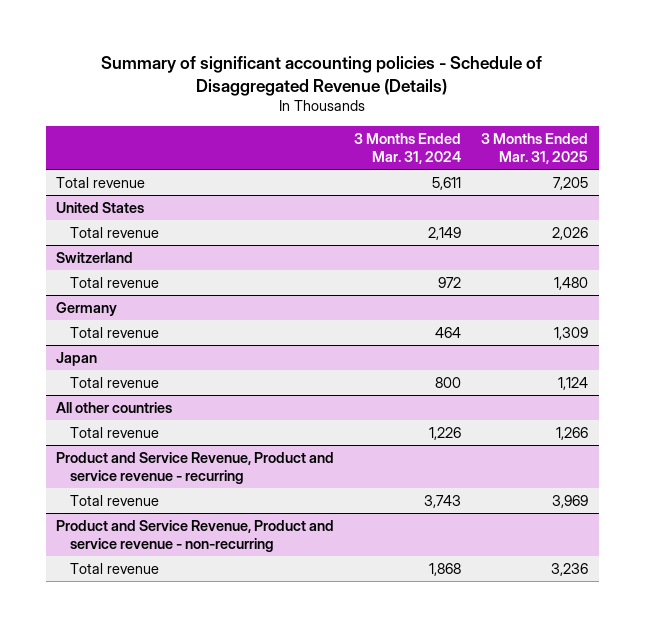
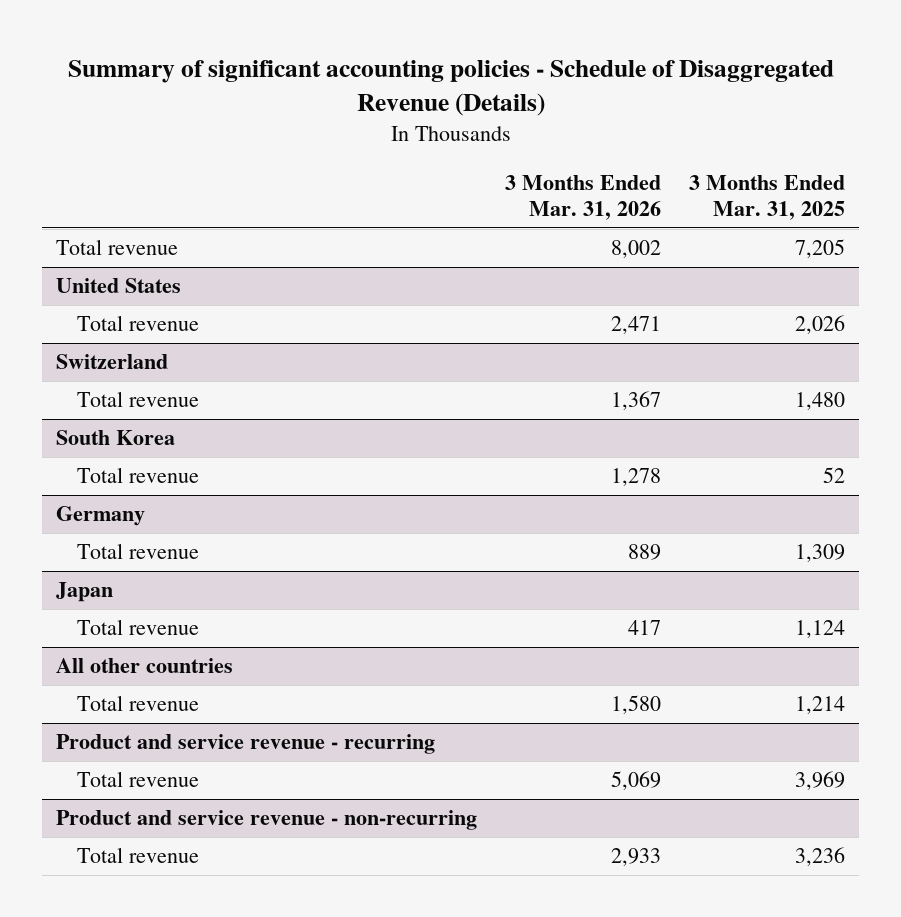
[354,132,462,165] 3 Months Ended Mar. 31, 2024 -> none
none -> [505,174,662,220] 3 Months Ended Mar. 31, 2026
none -> [56,430,176,446] South Korea
none -> [77,467,200,484] Total revenue
[556,426,589,440] 1,266 -> [795,696,846,715] 1,214
[56,451,335,485] Product and Service Revenue, Product and service revenue - recurring -> [56,734,436,755] Product and service revenue - recurring
[56,519,335,553] Product and Service Revenue, Product and service revenue - non-recurring -> [56,810,478,831] Product and service revenue - non-recurring

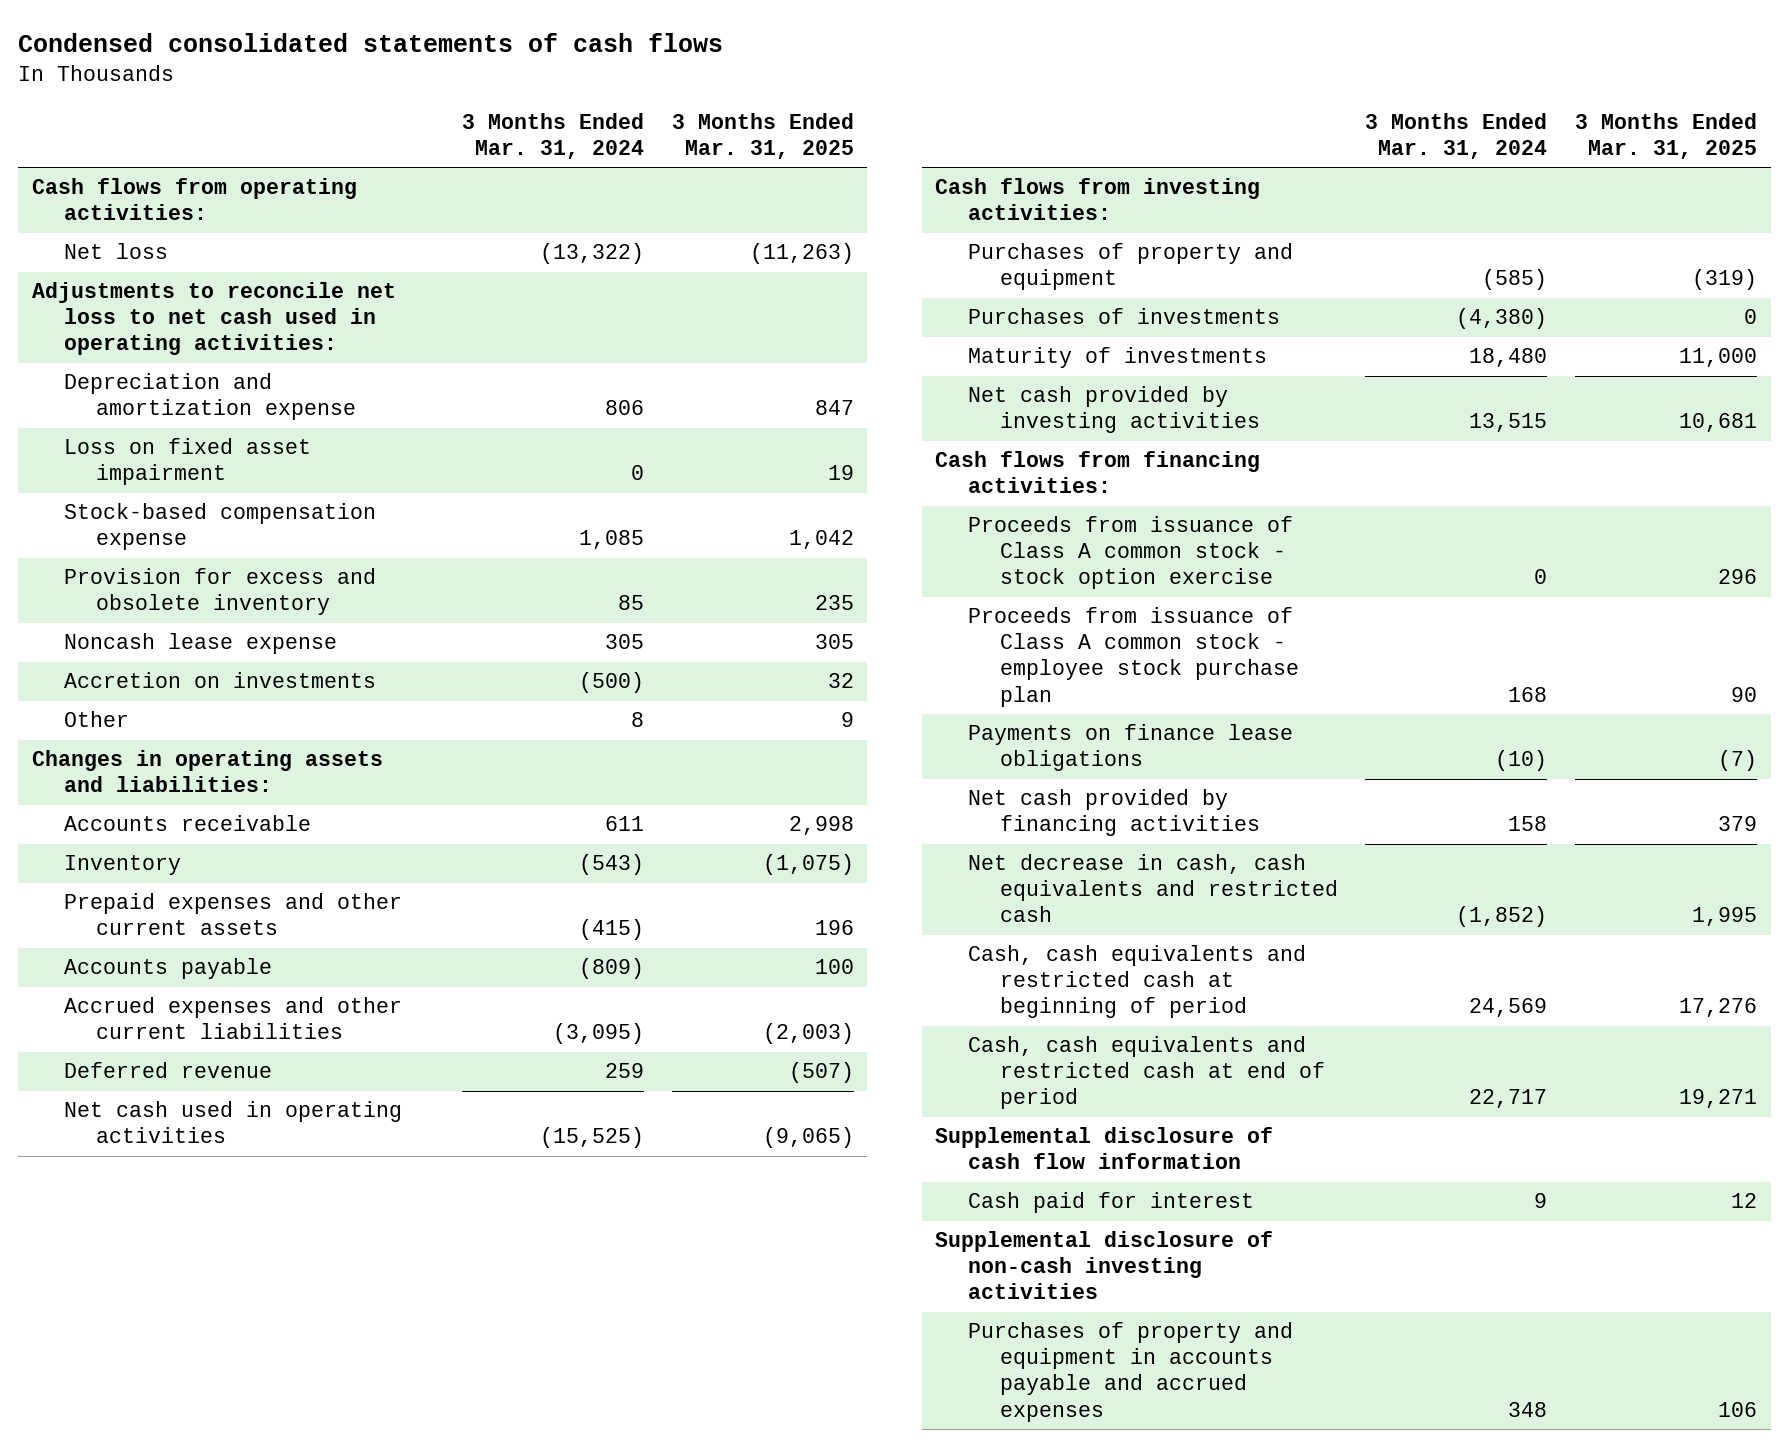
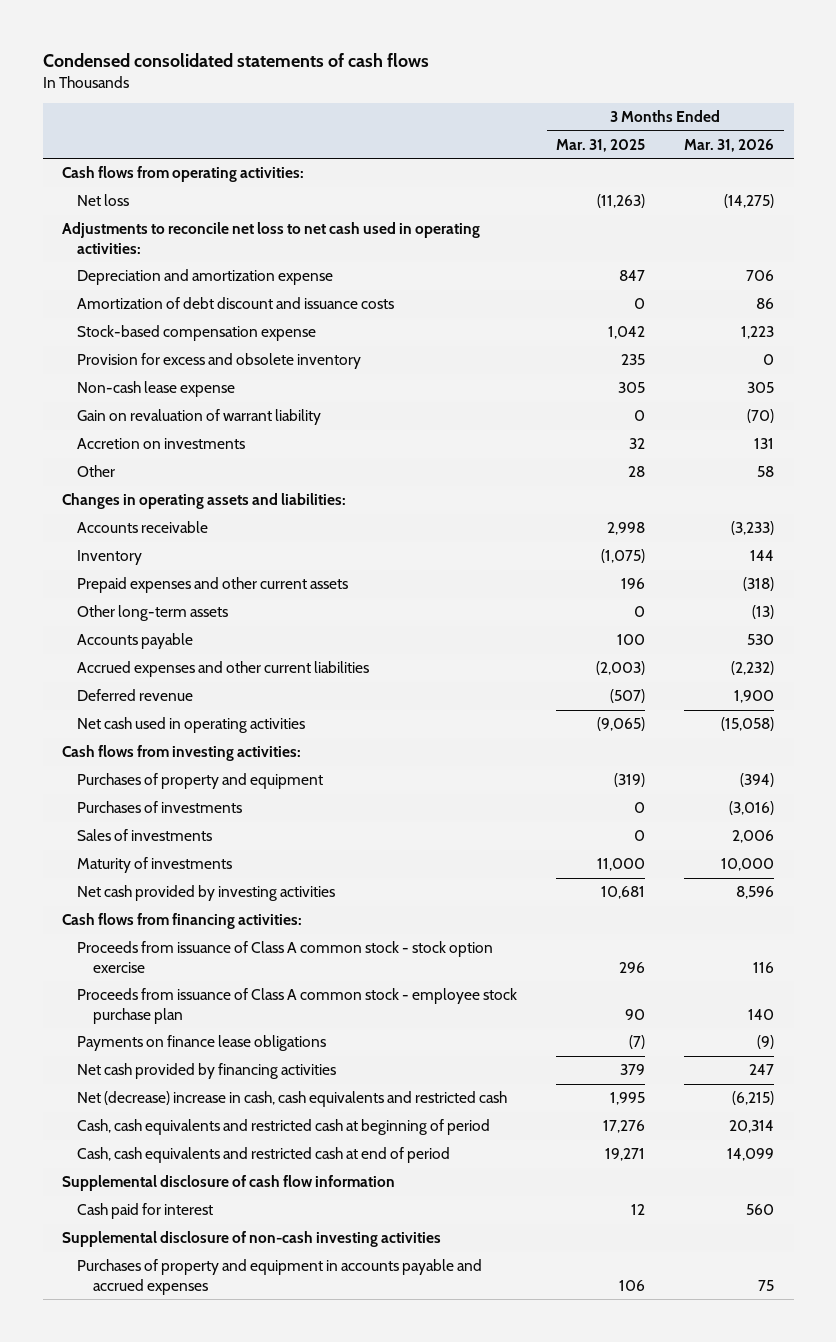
[462,113,645,160] 3 Months Ended Mar. 31, 2024 -> none
none -> [684,138,775,152] Mar. 31, 2026
[64,438,312,486] Loss on fixed asset impairment -> none
none -> [77,297,395,310] Amortization of debt discount and issuance costs
[64,633,338,655] Noncash lease expense -> [77,381,236,398] Non-cash lease expense
none -> [77,409,322,426] Gain on revaluation of warrant liability
[840,712,854,728] 9 -> [628,466,646,478] 28
none -> [77,605,229,622] Other long-term assets
none -> [77,829,213,842] Sales of investments
[967,854,1338,923] Net decrease in cash, cash equivalents and restricted cash -> [77,1091,508,1108] Net (decrease) increase in cash, cash equivalents and restricted cash

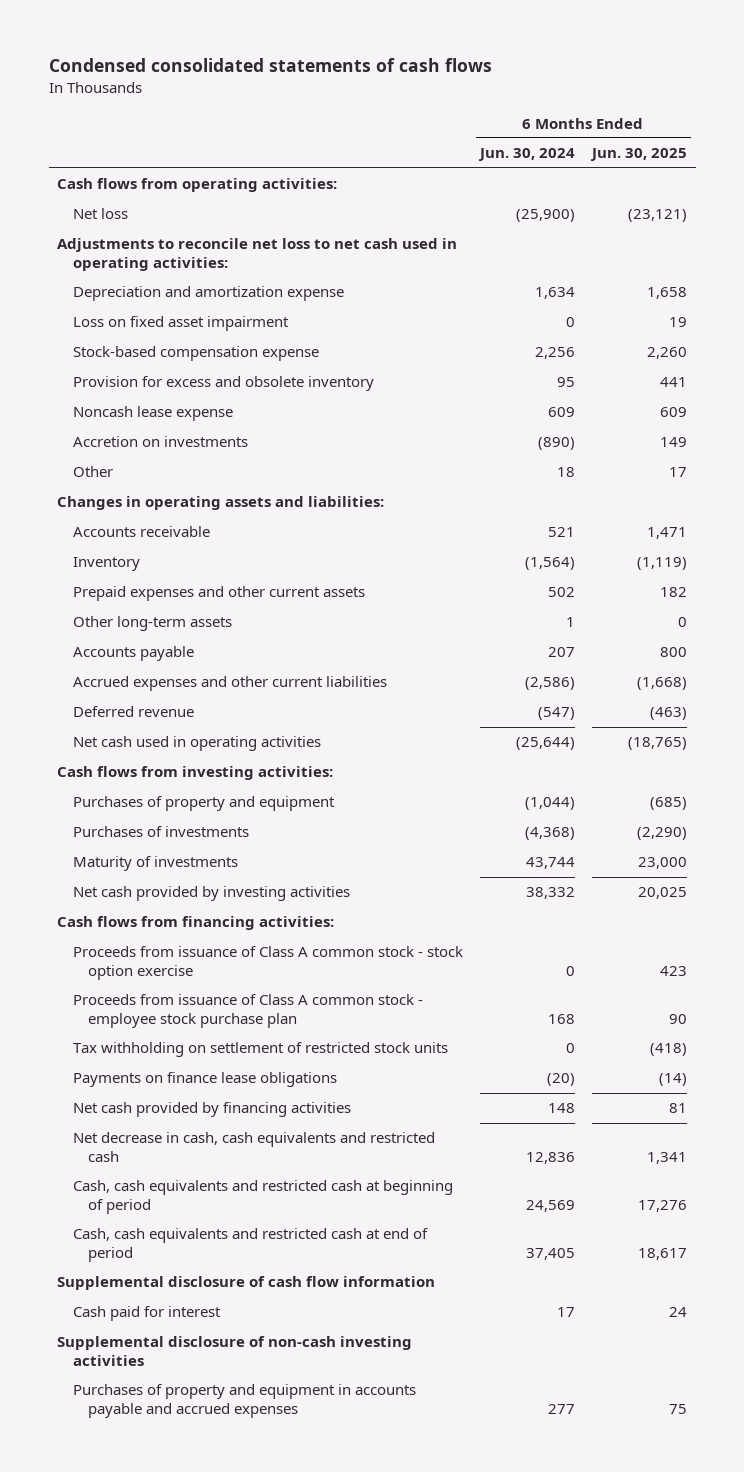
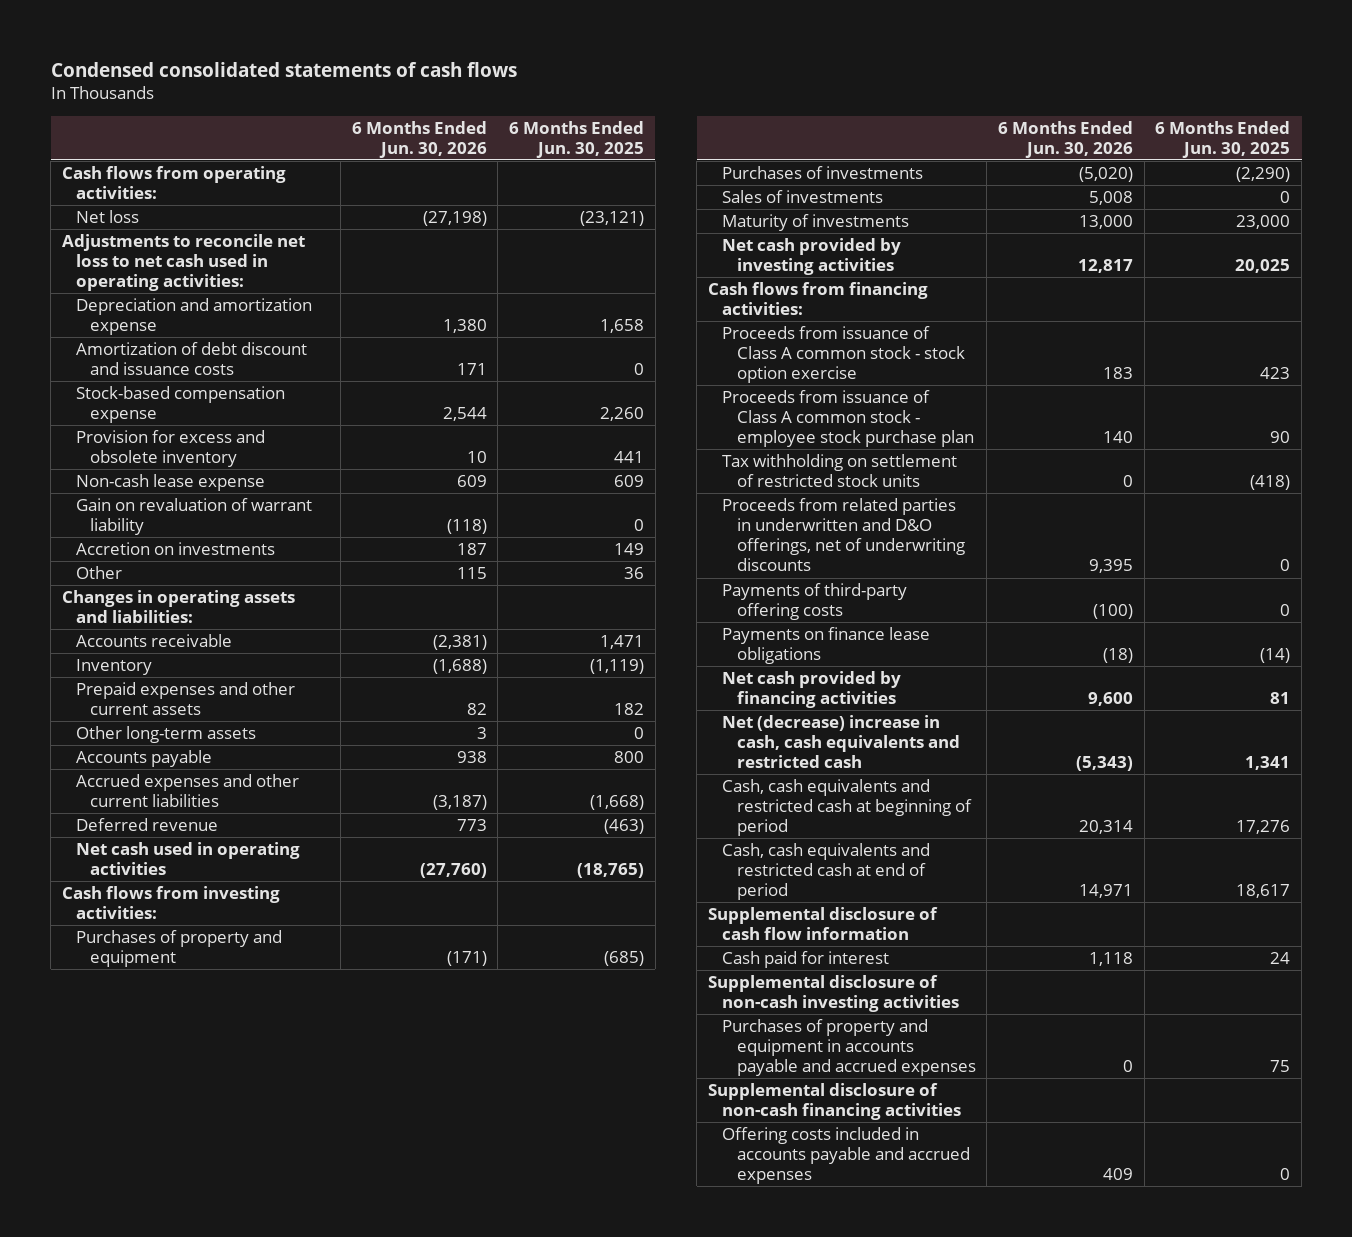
[477,148,575,162] Jun. 30, 2024 -> none
none -> [351,120,487,158] 6 Months Ended Jun. 30, 2026
[72,316,289,332] Loss on fixed asset impairment -> none
none -> [76,342,308,376] Amortization of debt discount and issuance costs
[72,406,233,422] Noncash lease expense -> [76,474,266,492] Non-cash lease expense
none -> [76,498,313,536] Gain on revaluation of warrant liability
[669,467,688,478] 17 -> [624,567,645,580] 36
none -> [722,190,884,204] Sales of investments
none -> [722,498,965,572] Proceeds from related parties in underwritten and D&O offerings, net of underwriting discounts
none -> [722,583,908,621] Payments of third-party offering costs
[72,1132,435,1162] Net decrease in cash, cash equivalents and restricted cash -> [722,715,960,769] Net (decrease) increase in cash, cash equivalents and restricted cash
none -> [708,1083,962,1121] Supplemental disclosure of non-cash financing activities
none -> [722,1127,970,1185] Offering costs included in accounts payable and accrued expenses

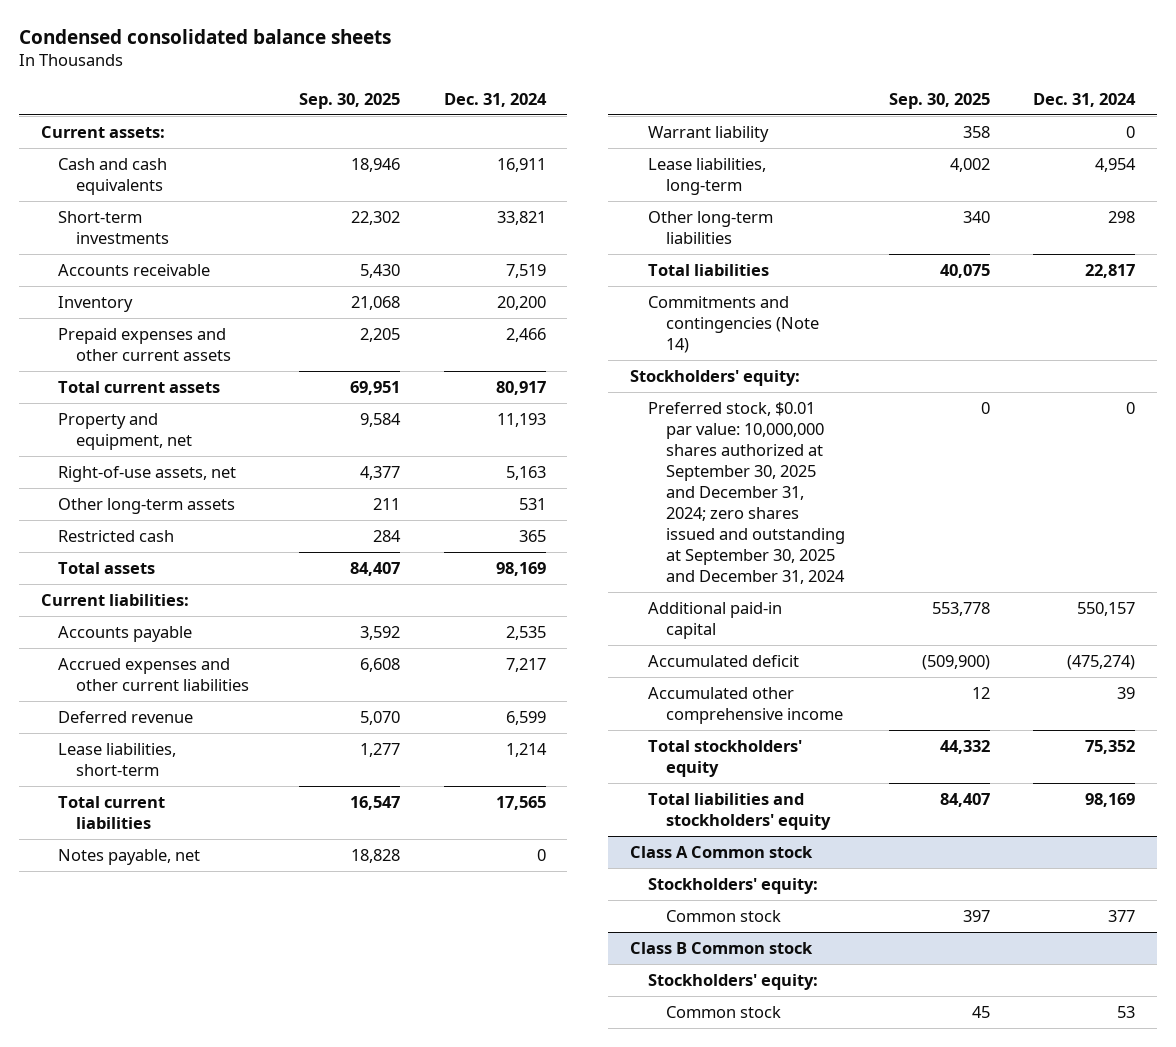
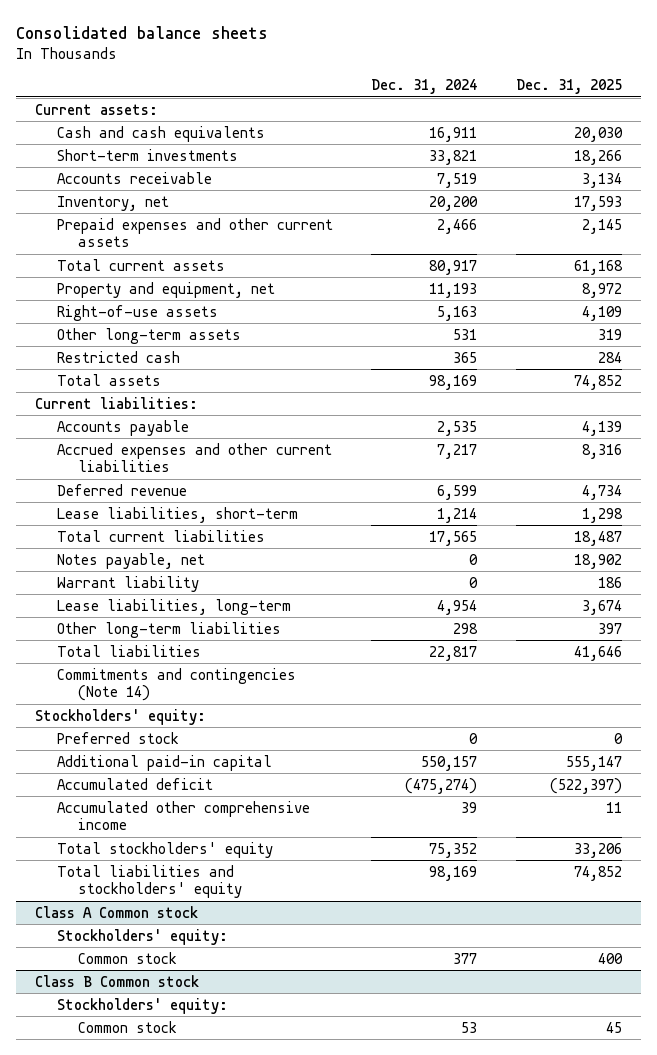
[18,29,391,45] Condensed consolidated balance sheets -> [16,25,269,39] Consolidated balance sheets
[298,92,400,109] Sep. 30, 2025 -> none
none -> [515,79,622,95] Dec. 31, 2025
[58,295,134,312] Inventory -> [56,195,169,211] Inventory, net
[58,465,237,482] Right-of-use assets, net -> [56,304,218,321] Right-of-use assets
[648,401,845,585] Preferred stock, $0.01 par value: 10,000,000 shares authorized at September 30, 2025 and December 31, 2024; zero shares issued and outstanding at September 30, 2025 and December 31, 2024 -> [56,731,179,744] Preferred stock

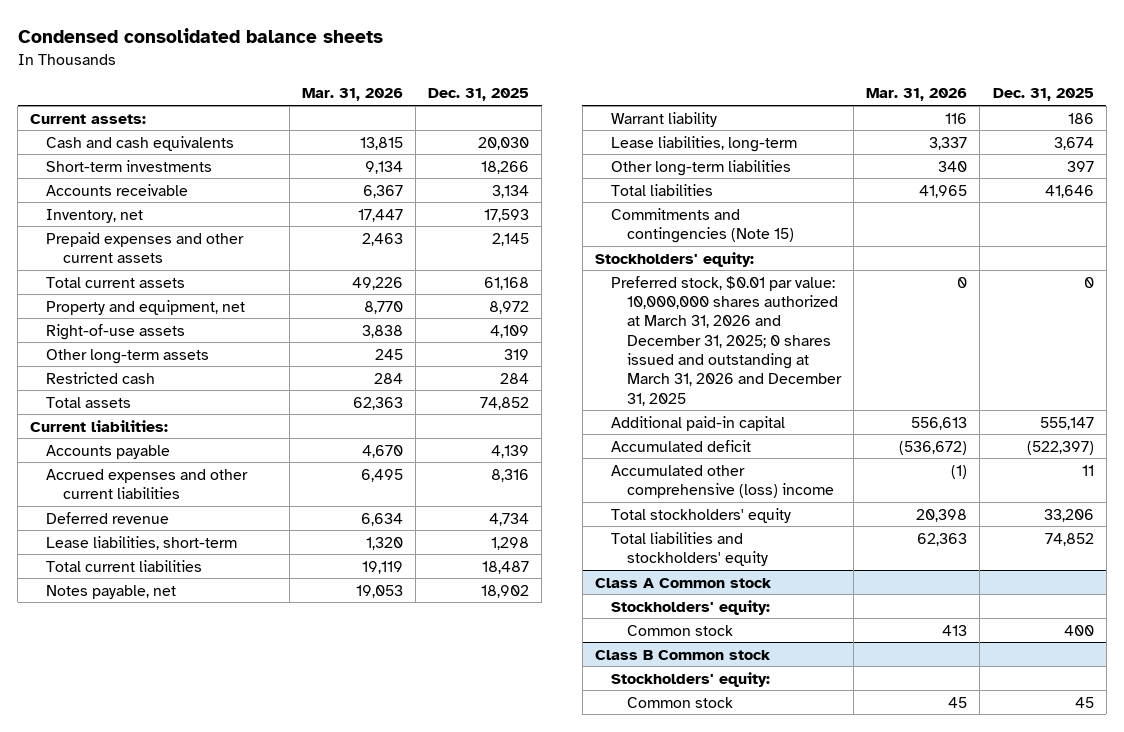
[16,25,269,39] Consolidated balance sheets -> [17,27,383,43] Condensed consolidated balance sheets
[371,79,478,95] Dec. 31, 2024 -> none
none -> [301,88,403,102] Mar. 31, 2026
[56,667,296,702] Commitments and contingencies (Note 14) -> [610,207,795,244] Commitments and contingencies (Note 15)
[56,731,179,744] Preferred stock -> [610,275,843,406] Preferred stock, $0.01 par value: 10,000,000 shares authorized at March 31, 2026 and December 31, 2025; 0 shares issued and outstanding at March 31, 2026 and December 31, 2025
[56,800,310,831] Accumulated other comprehensive income -> [610,464,835,499] Accumulated other comprehensive (loss) income

